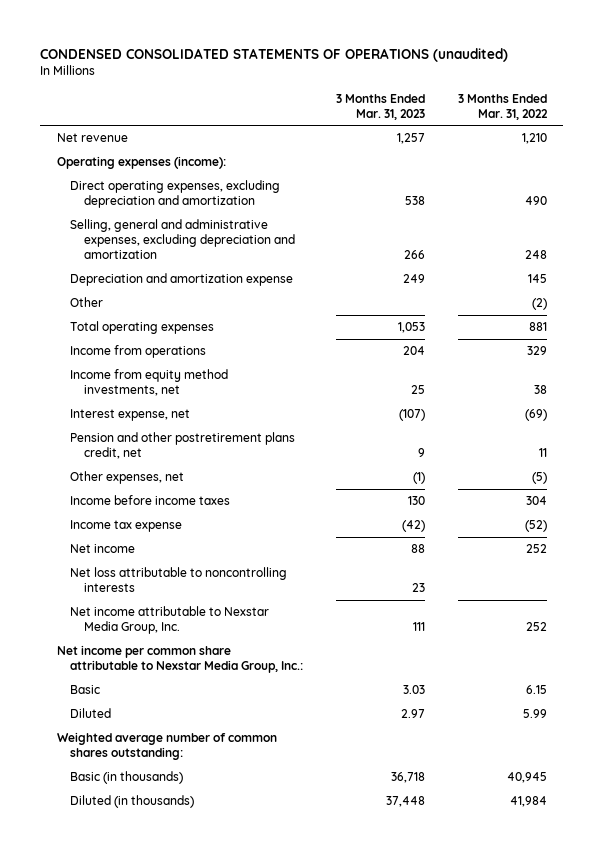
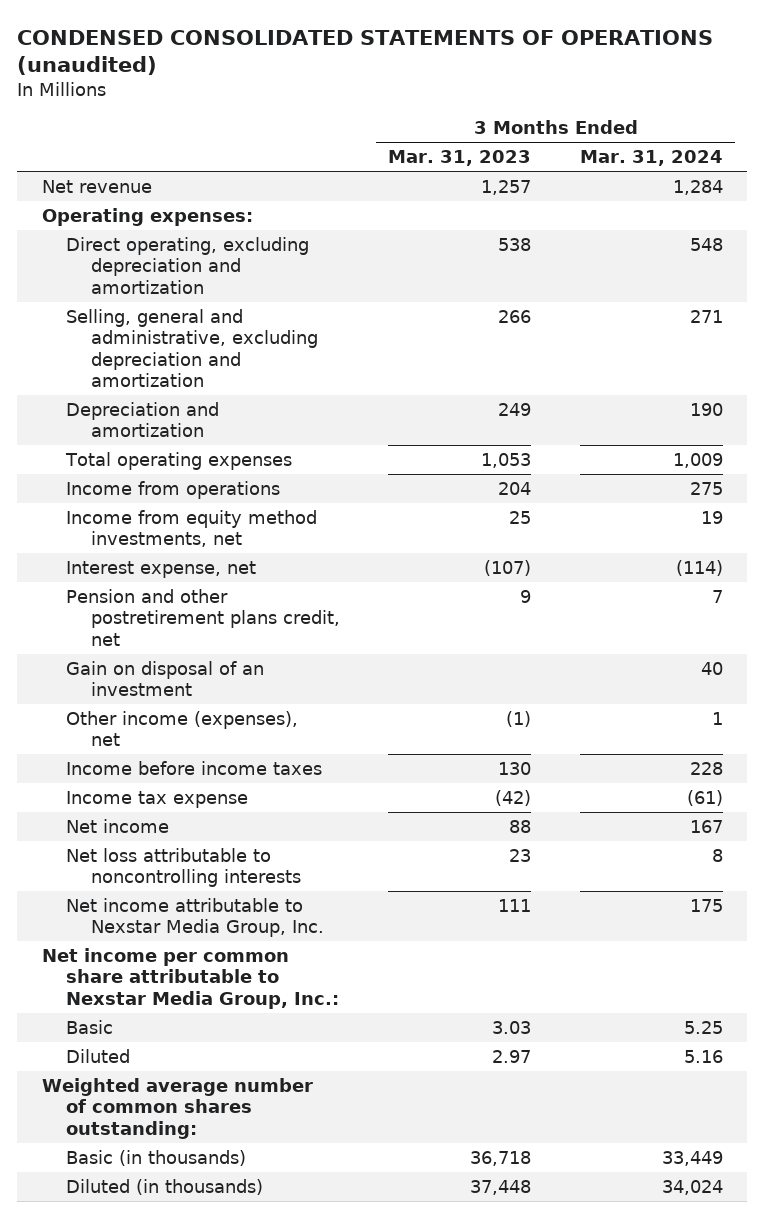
[457,93,548,120] 3 Months Ended Mar. 31, 2022 -> none
none -> [579,150,723,167] Mar. 31, 2024
[70,296,104,307] Other -> none
[56,155,226,169] Operating expenses (income): -> [41,207,253,226] Operating expenses:
[70,179,281,209] Direct operating expenses, excluding depreciation and amortization -> [66,236,310,294] Direct operating, excluding depreciation and amortization
[70,218,296,260] Selling, general and administrative expenses, excluding depreciation and amortization -> [66,308,318,388] Selling, general and administrative, excluding depreciation and amortization
[70,272,294,286] Depreciation and amortization expense -> [66,401,220,438] Depreciation and amortization
none -> [66,660,265,697] Gain on disposal of an investment
[70,470,185,484] Other expenses, net -> [66,710,299,747] Other income (expenses), net

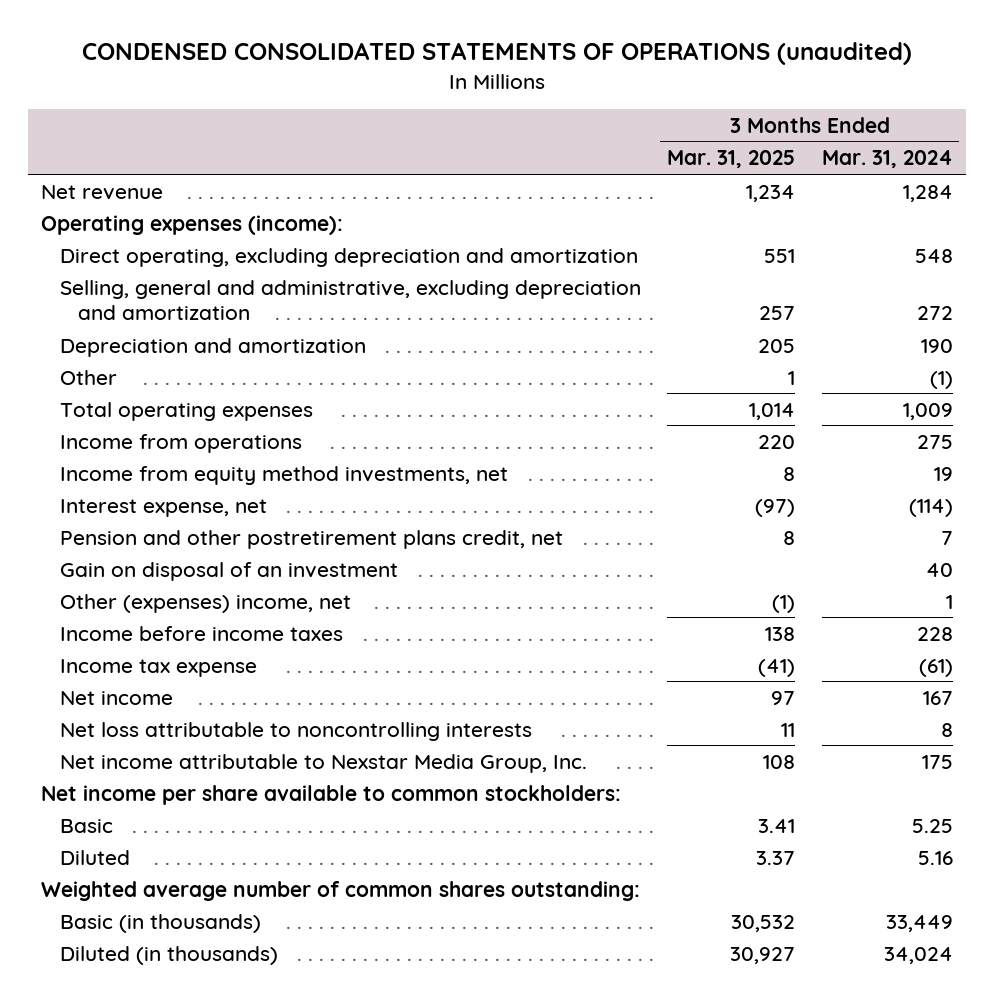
[388,150,532,167] Mar. 31, 2023 -> none
none -> [667,150,796,169] Mar. 31, 2025
[41,207,253,226] Operating expenses: -> [41,214,344,235] Operating expenses (income):
[689,309,723,323] 271 -> [916,305,953,320] 272
none -> [59,369,117,385] Other
[66,710,299,747] Other income (expenses), net -> [59,593,351,613] Other (expenses) income, net
[41,947,340,1009] Net income per common share attributable to Nexstar Media Group, Inc.: -> [41,784,622,805] Net income per share available to common stockholders:

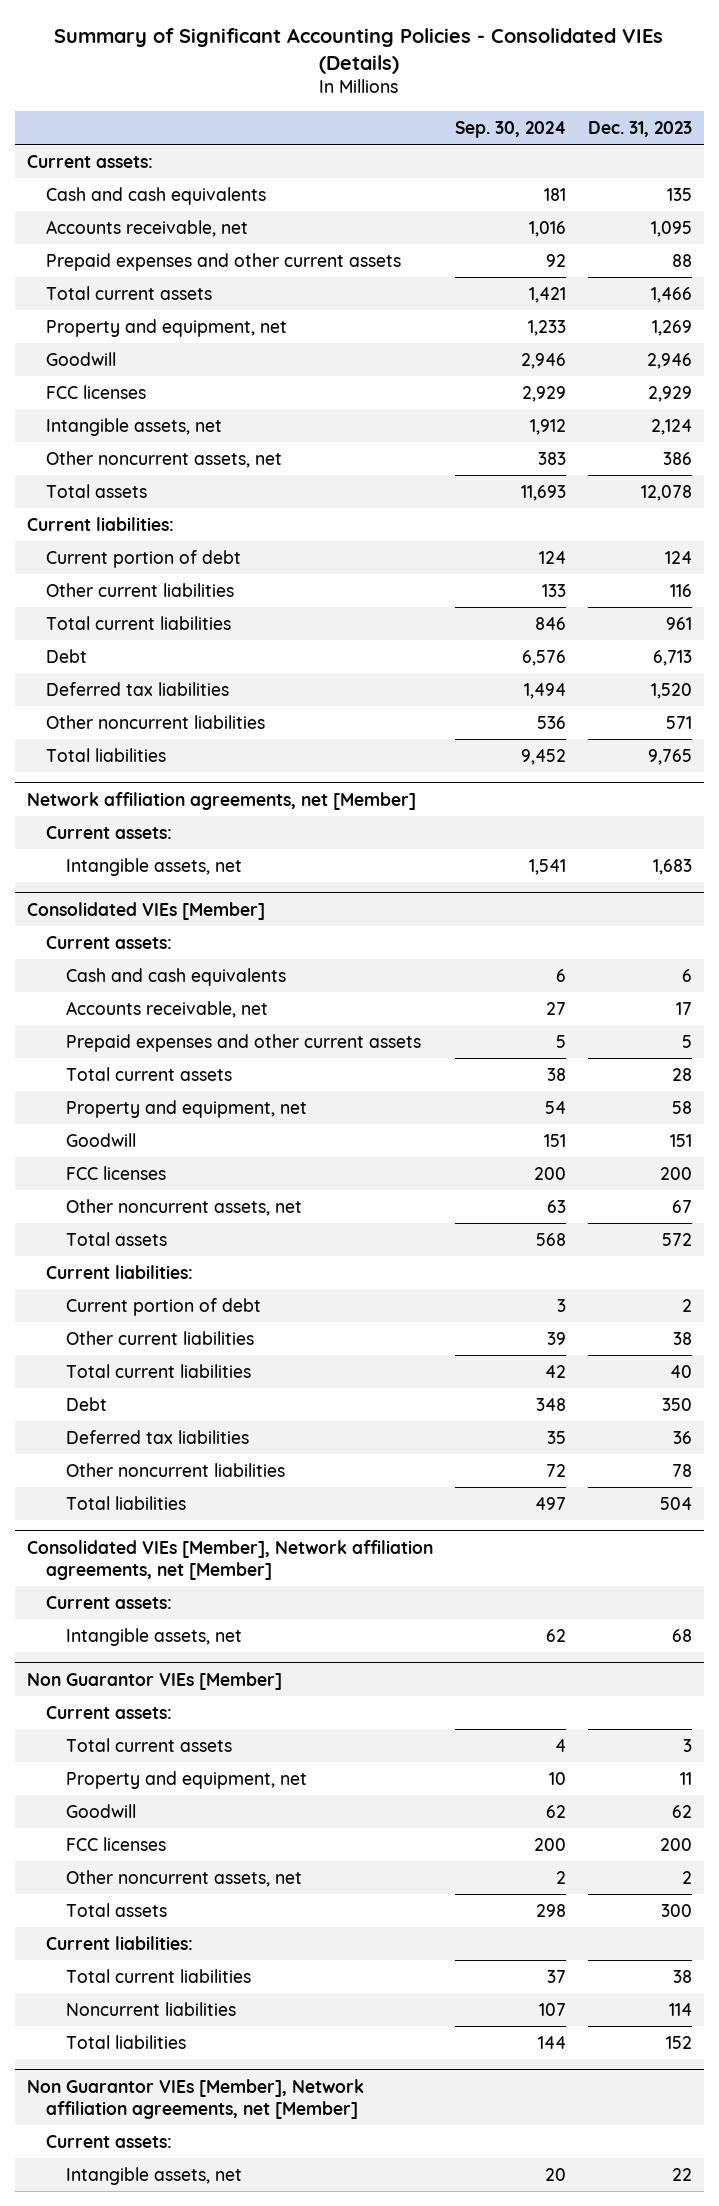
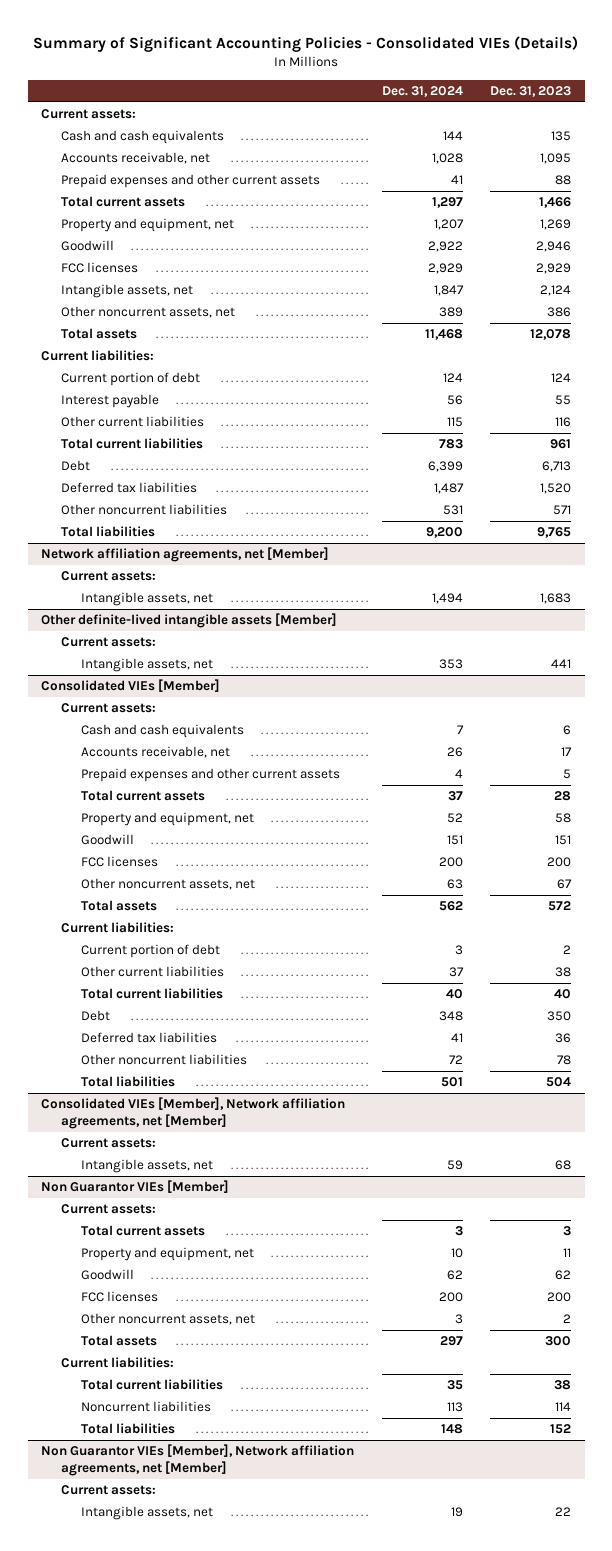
[454,120,566,138] Sep. 30, 2024 -> none
none -> [381,85,463,97] Dec. 31, 2024
none -> [61,394,160,409] Interest payable
none -> [41,613,338,629] Other definite-lived intangible assets [Member]
none -> [61,637,157,648] Current assets:
none -> [81,658,214,673] Intangible assets, net

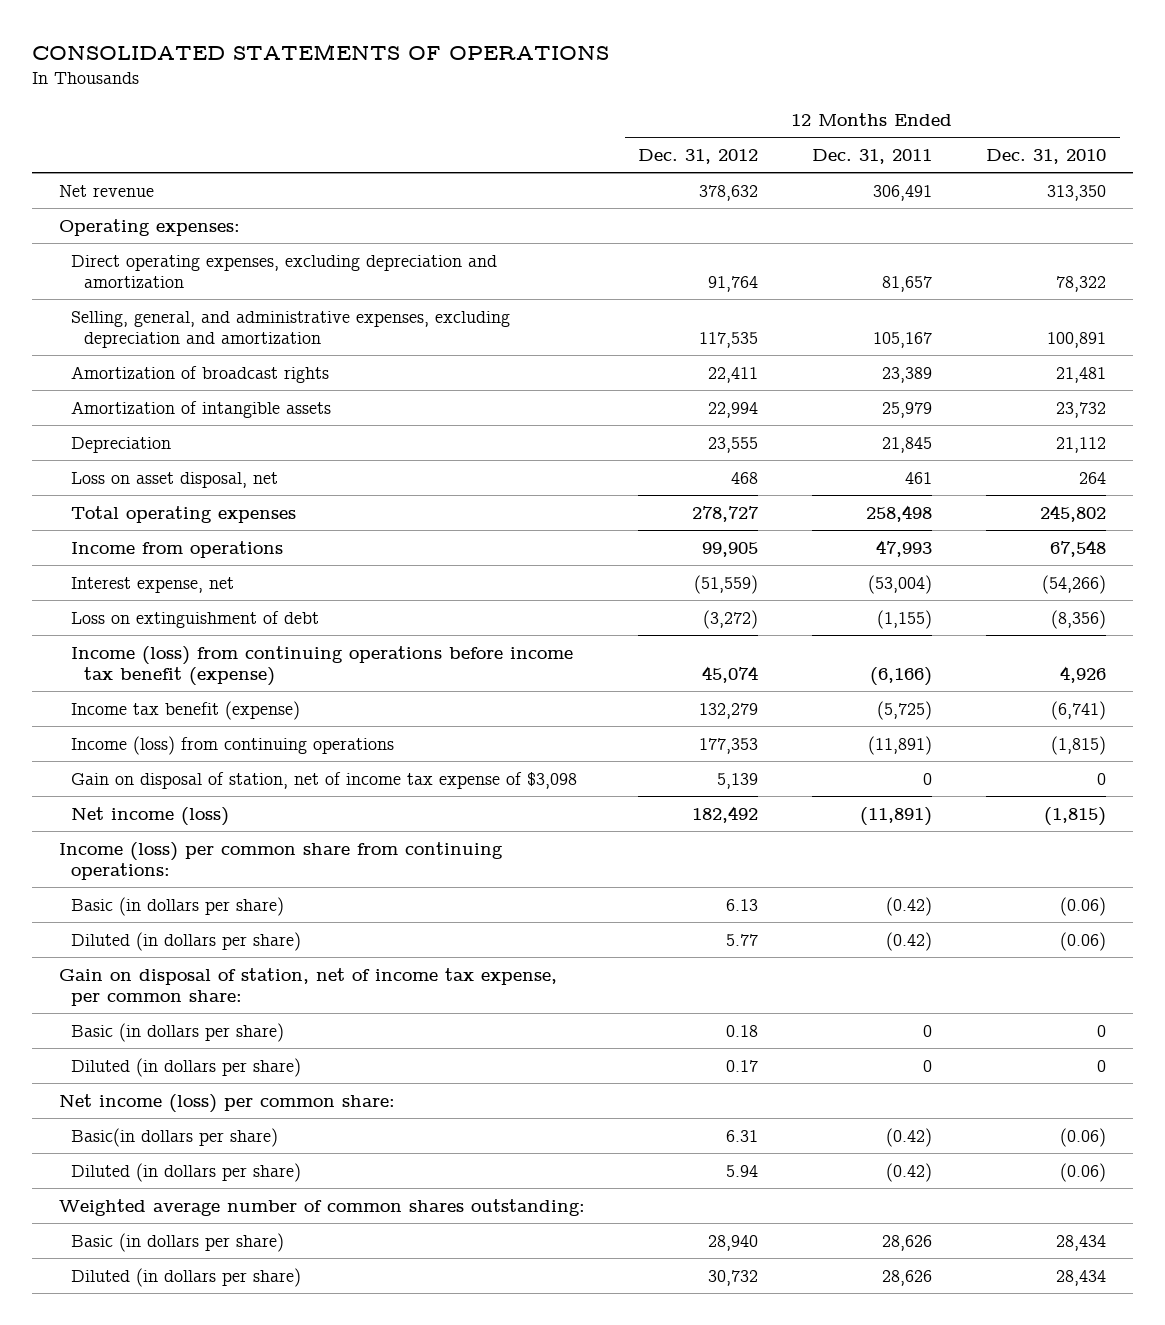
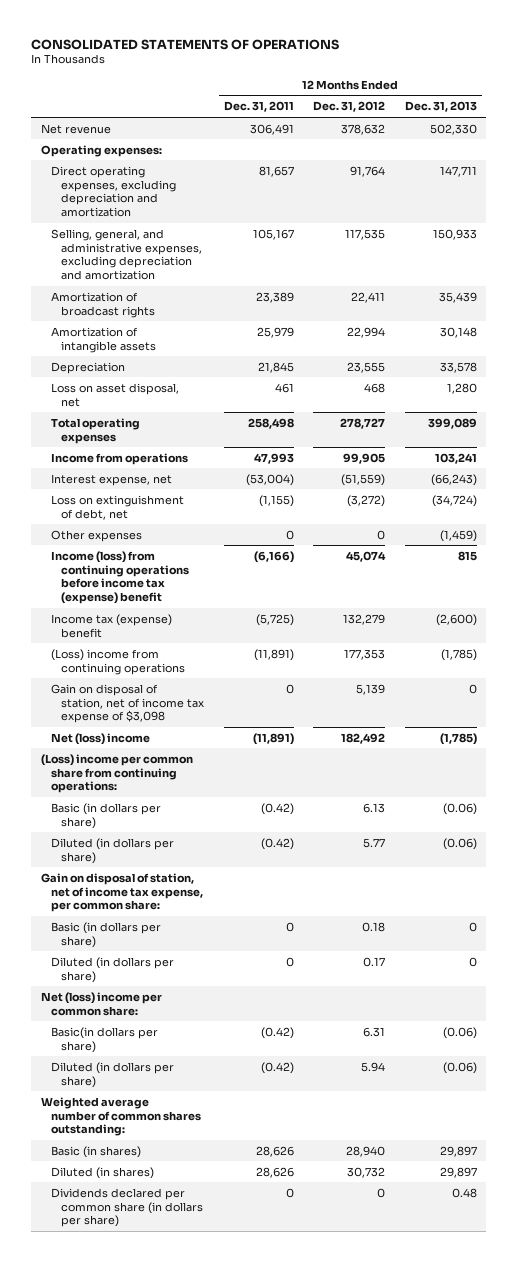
[986,148,1107,164] Dec. 31, 2010 -> none
none -> [404,101,477,113] Dec. 31, 2013
[71,610,320,628] Loss on extinguishment of debt -> [51,494,185,520] Loss on extinguishment of debt, net
none -> [51,529,143,542] Other expenses
[71,645,574,686] Income (loss) from continuing operations before income tax benefit (expense) -> [51,550,190,605] Income (loss) from continuing operations before income tax (expense) benefit
[71,700,301,720] Income tax benefit (expense) -> [51,613,173,638] Income tax (expense) benefit
[71,735,395,755] Income (loss) from continuing operations -> [51,648,186,675] (Loss) income from continuing operations
[71,806,230,826] Net income (loss) -> [51,732,151,745] Net (loss) income
[58,841,503,880] Income (loss) per common share from continuing operations: -> [41,753,194,794] (Loss) income per common share from continuing operations:
[58,1093,395,1113] Net income (loss) per common share: -> [41,991,163,1016] Net (loss) income per common share:
[71,1232,285,1252] Basic (in dollars per share) -> [51,1145,142,1158] Basic (in shares)
[71,1267,302,1287] Diluted (in dollars per share) -> [51,1166,155,1179] Diluted (in shares)
none -> [51,1187,204,1228] Dividends declared per common share (in dollars per share)

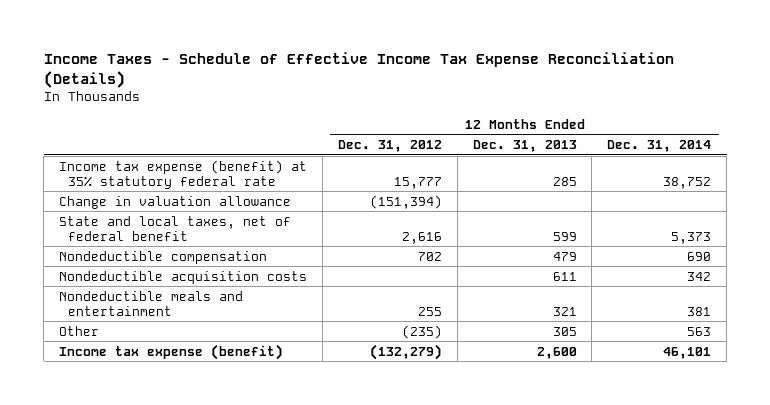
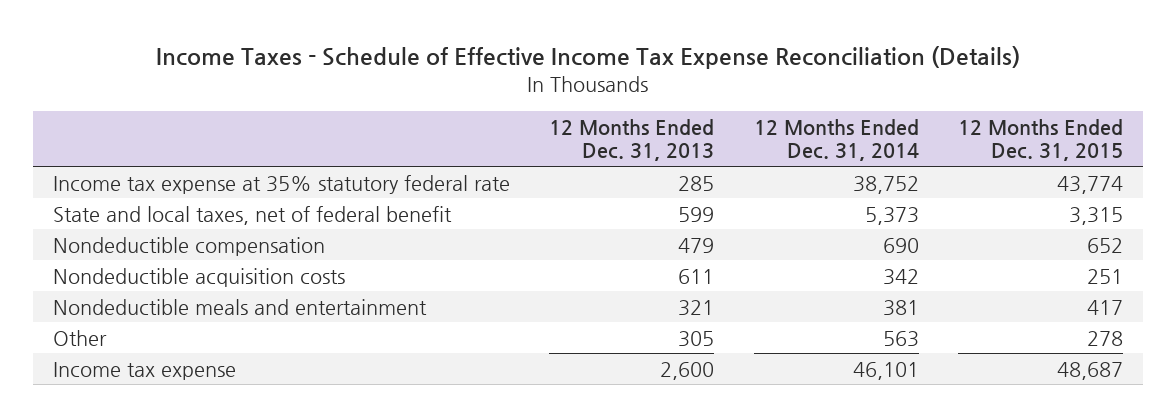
[337,140,442,153] Dec. 31, 2012 -> none
none -> [958,119,1124,162] 12 Months Ended Dec. 31, 2015
[59,195,292,209] Change in valuation allowance -> none
[59,159,308,189] Income tax expense (benefit) at 35% statutory federal rate -> [52,174,510,194] Income tax expense at 35% statutory federal rate
[59,343,284,360] Income tax expense (benefit) -> [52,361,236,380] Income tax expense

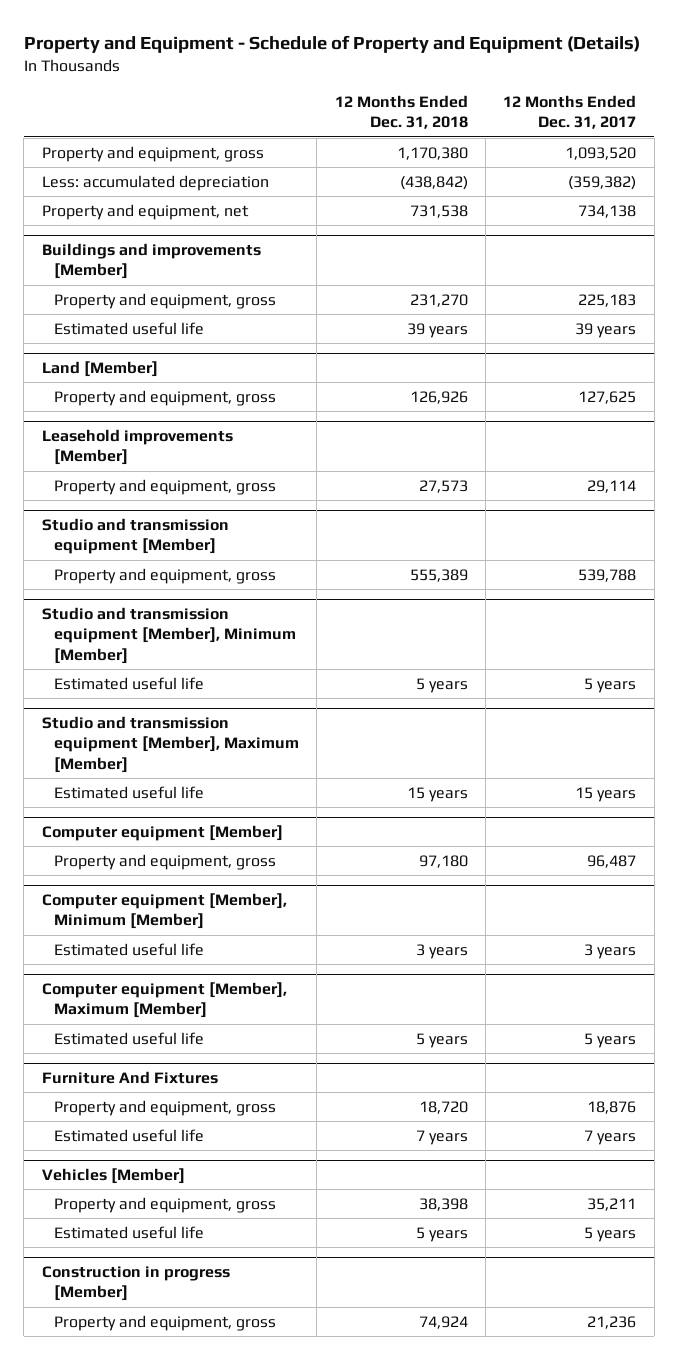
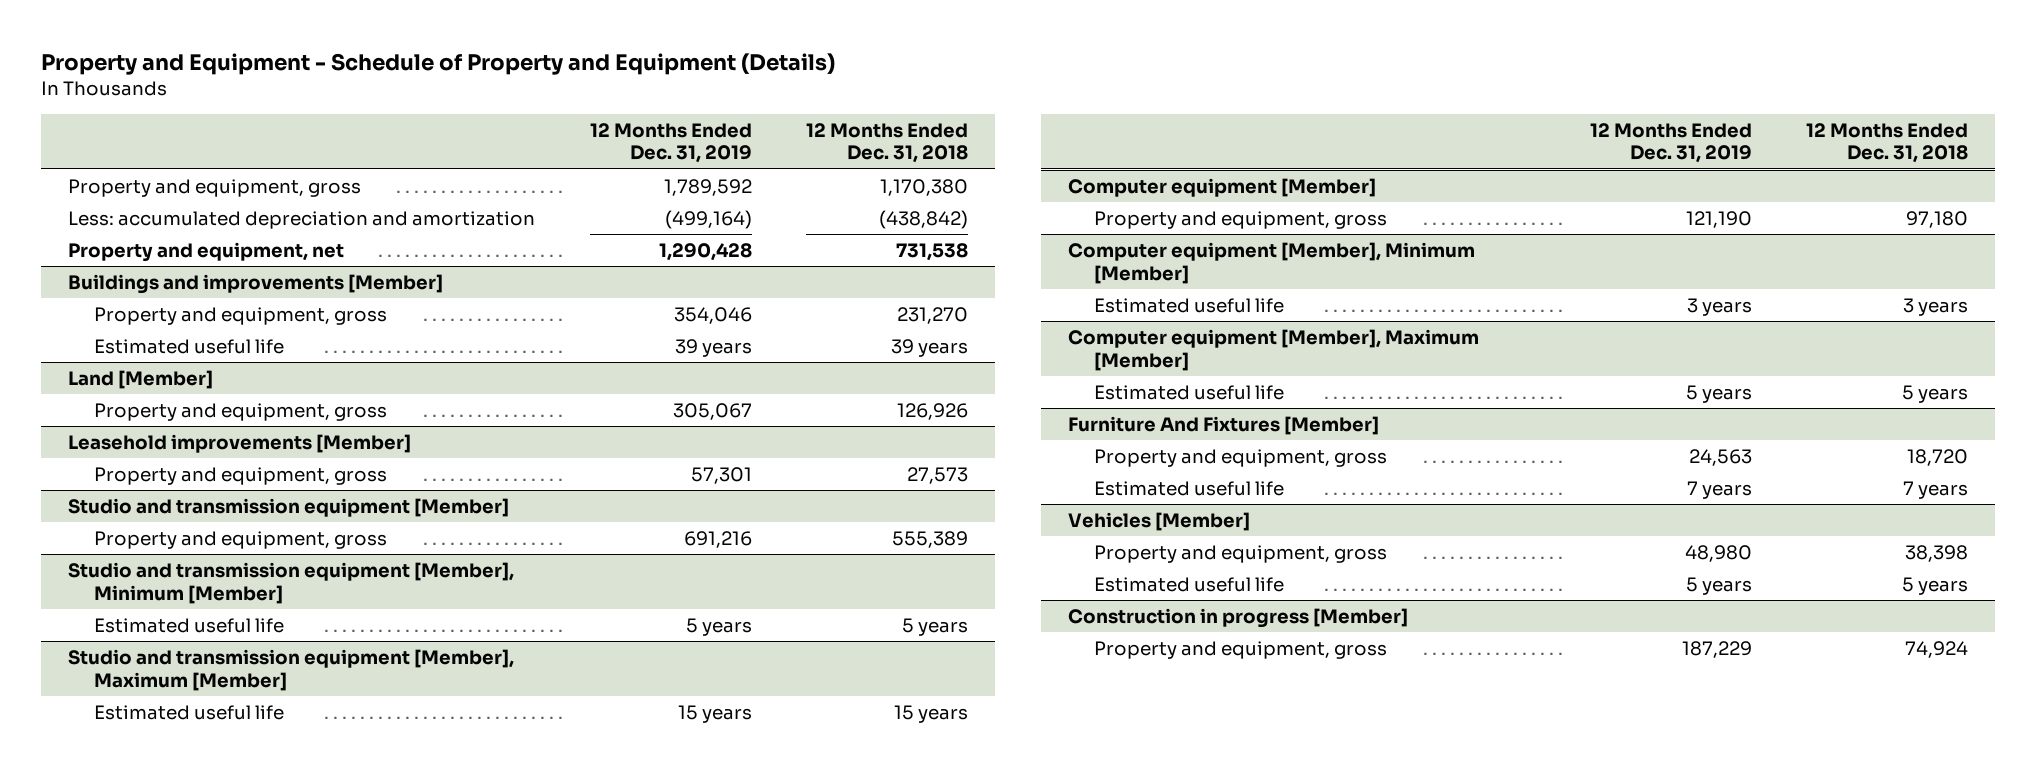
[503,94,637,130] 12 Months Ended Dec. 31, 2017 -> none
none -> [589,122,752,164] 12 Months Ended Dec. 31, 2019
[41,174,269,191] Less: accumulated depreciation -> [68,210,536,229] Less: accumulated depreciation and amortization
[41,1071,218,1085] Furniture And Fixtures -> [1068,415,1380,435] Furniture And Fixtures [Member]

